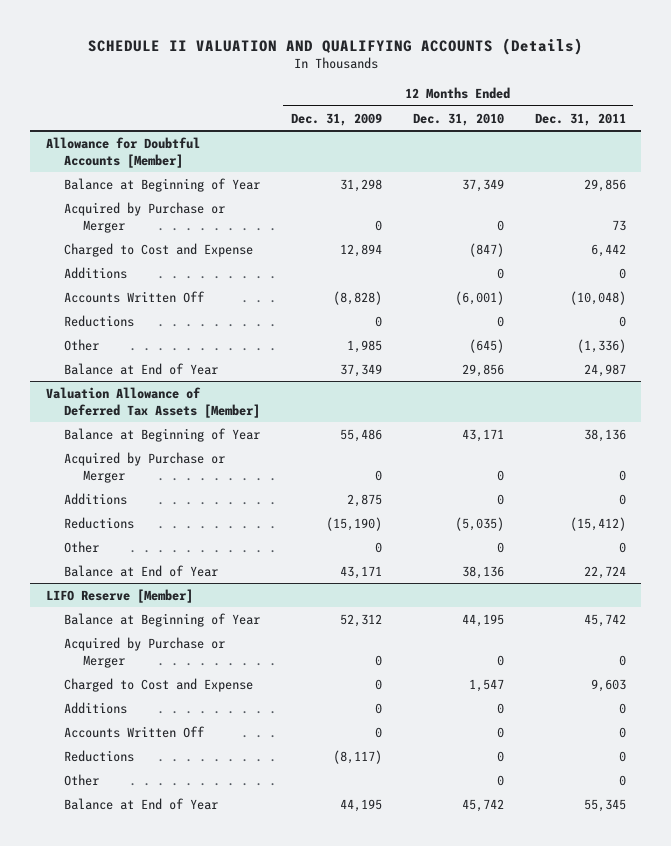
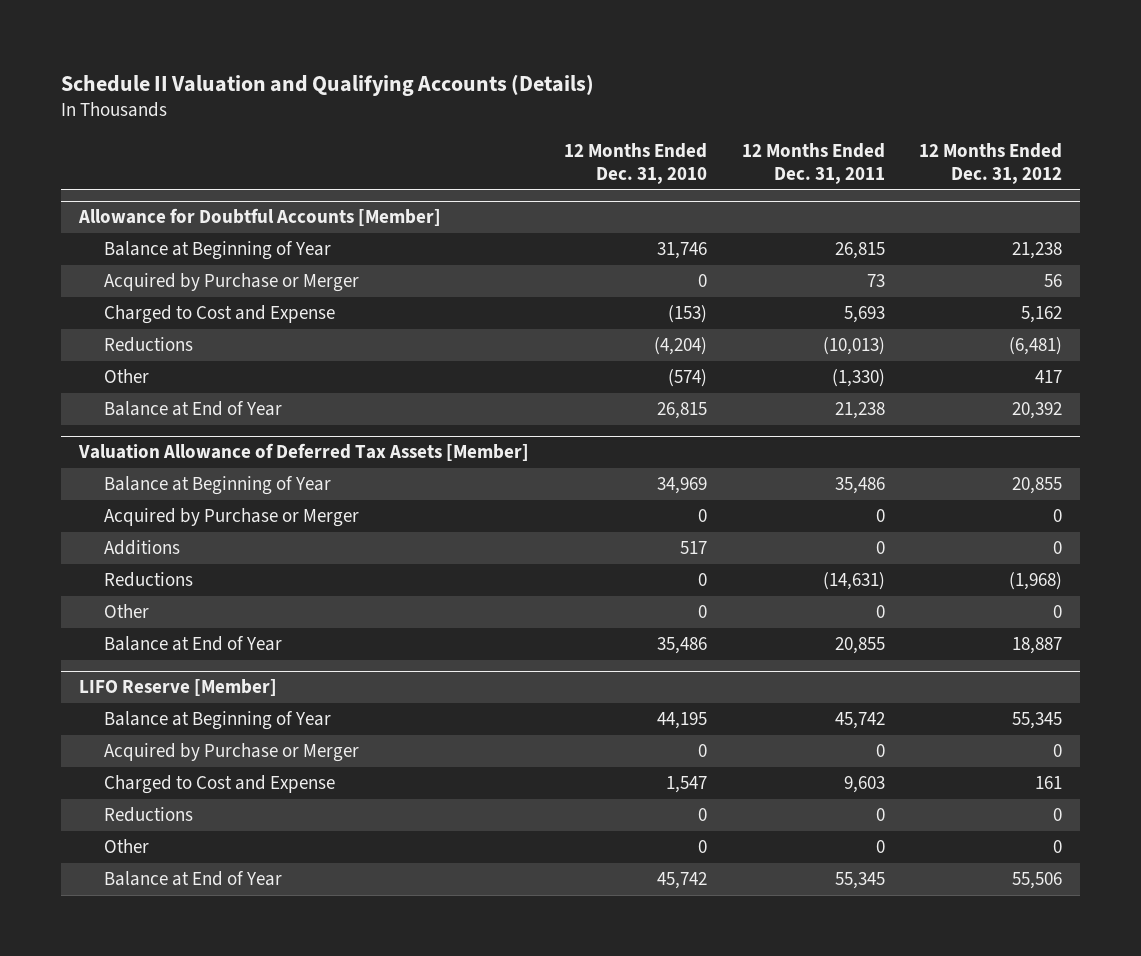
[87,37,583,55] SCHEDULE II VALUATION AND QUALIFYING ACCOUNTS (Details) -> [61,73,595,96] Schedule II Valuation and Qualifying Accounts (Details)
[290,112,382,126] Dec. 31, 2009 -> none
none -> [919,143,1063,184] 12 Months Ended Dec. 31, 2012
[461,178,504,192] 37,349 -> [656,242,707,260] 31,746
[583,178,626,192] 29,856 -> [834,242,885,260] 26,815
[64,266,128,279] Additions -> none
[64,290,206,303] Accounts Written Off -> none
[468,242,504,257] (847) -> [667,305,707,324] (153)
[590,243,626,257] 6,442 -> [843,306,885,324] 5,693
[496,315,504,327] 0 -> [653,337,707,356] (4,204)
[618,315,626,327] 0 -> [822,337,885,356] (10,013)
[468,338,504,353] (645) -> [667,369,707,388] (574)
[576,338,626,353] (1,336) -> [831,369,885,388] (1,330)
[461,363,504,377] 29,856 -> [656,402,707,420] 26,815
[583,363,626,377] 24,987 -> [834,402,885,420] 21,238
[461,428,504,442] 43,171 -> [656,477,707,495] 34,969
[583,428,626,442] 38,136 -> [834,477,885,495] 35,486
[496,493,504,505] 0 -> [679,541,707,555] 517
[454,516,504,531] (5,035) -> [697,573,707,587] 0
[569,516,626,531] (15,412) -> [822,572,885,591] (14,631)
[461,565,504,579] 38,136 -> [656,637,707,655] 35,486
[583,565,626,579] 22,724 -> [834,637,885,655] 20,855
[64,701,128,714] Additions -> none
[64,725,206,738] Accounts Written Off -> none

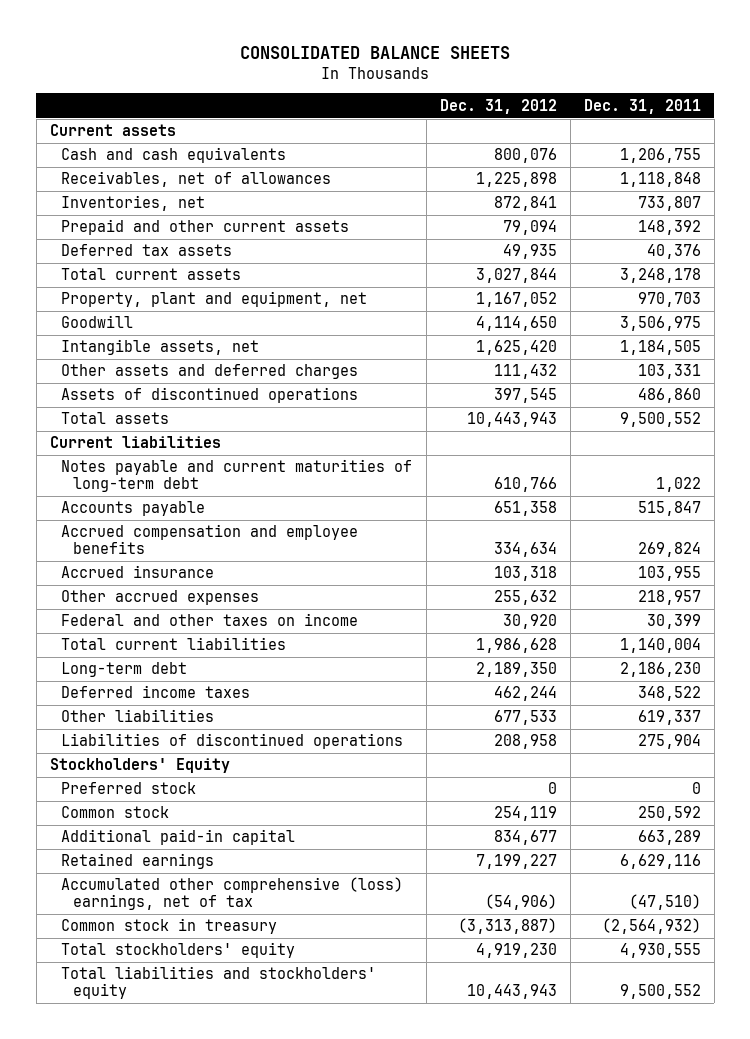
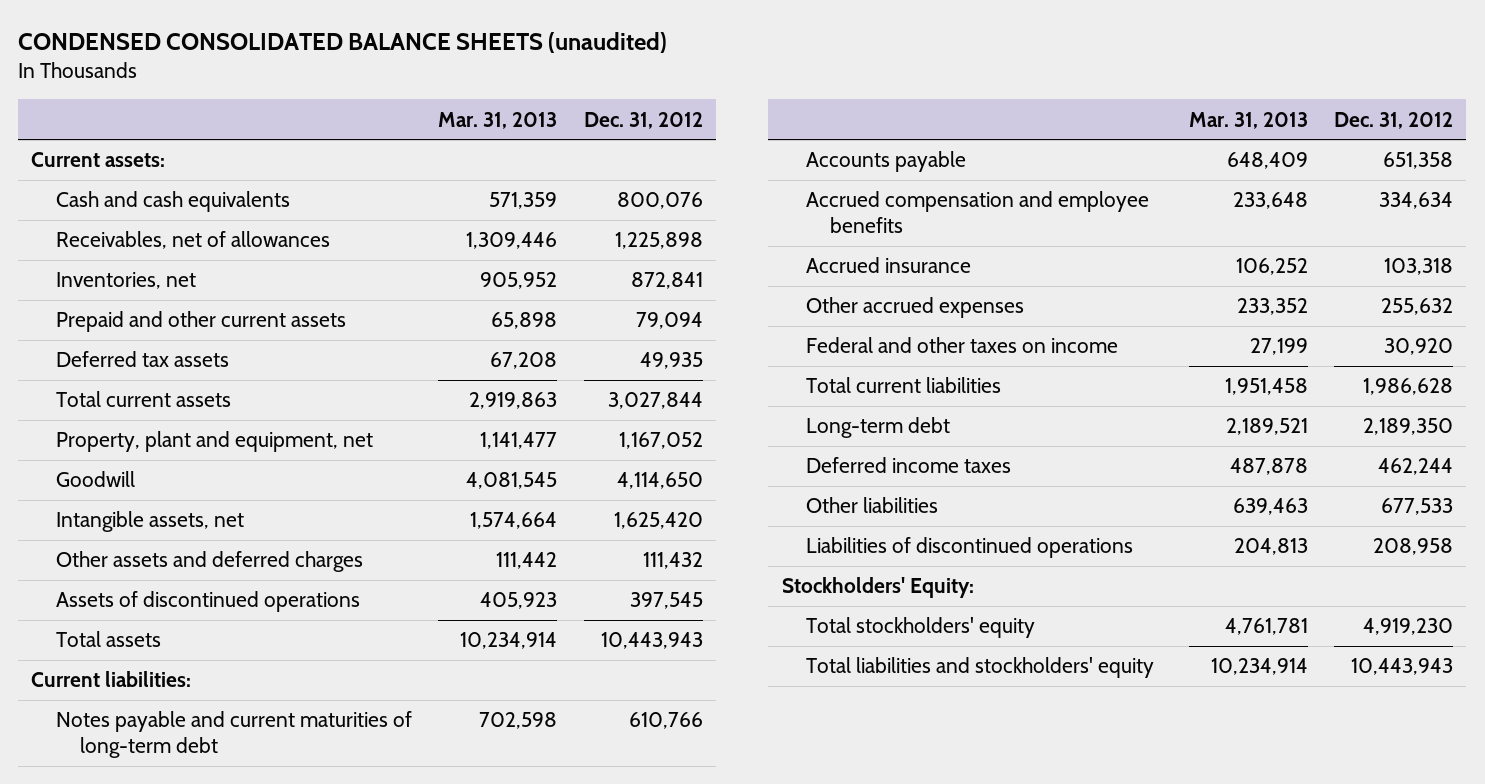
[240,45,511,59] CONSOLIDATED BALANCE SHEETS -> [18,32,668,54] CONDENSED CONSOLIDATED BALANCE SHEETS (unaudited)
[583,98,701,114] Dec. 31, 2011 -> none
none -> [438,111,558,129] Mar. 31, 2013
[49,124,176,137] Current assets -> [31,152,166,168] Current assets:
[49,436,221,449] Current liabilities -> [31,671,192,688] Current liabilities:
[61,782,197,795] Preferred stock -> none
[61,806,170,819] Common stock -> none
[61,829,296,846] Additional paid-in capital -> none
[61,853,215,870] Retained earnings -> none
[61,877,404,911] Accumulated other comprehensive (loss) earnings, net of tax -> none
[61,918,278,935] Common stock in treasury -> none
[49,758,230,774] Stockholders' Equity -> [781,577,974,599] Stockholders' Equity:

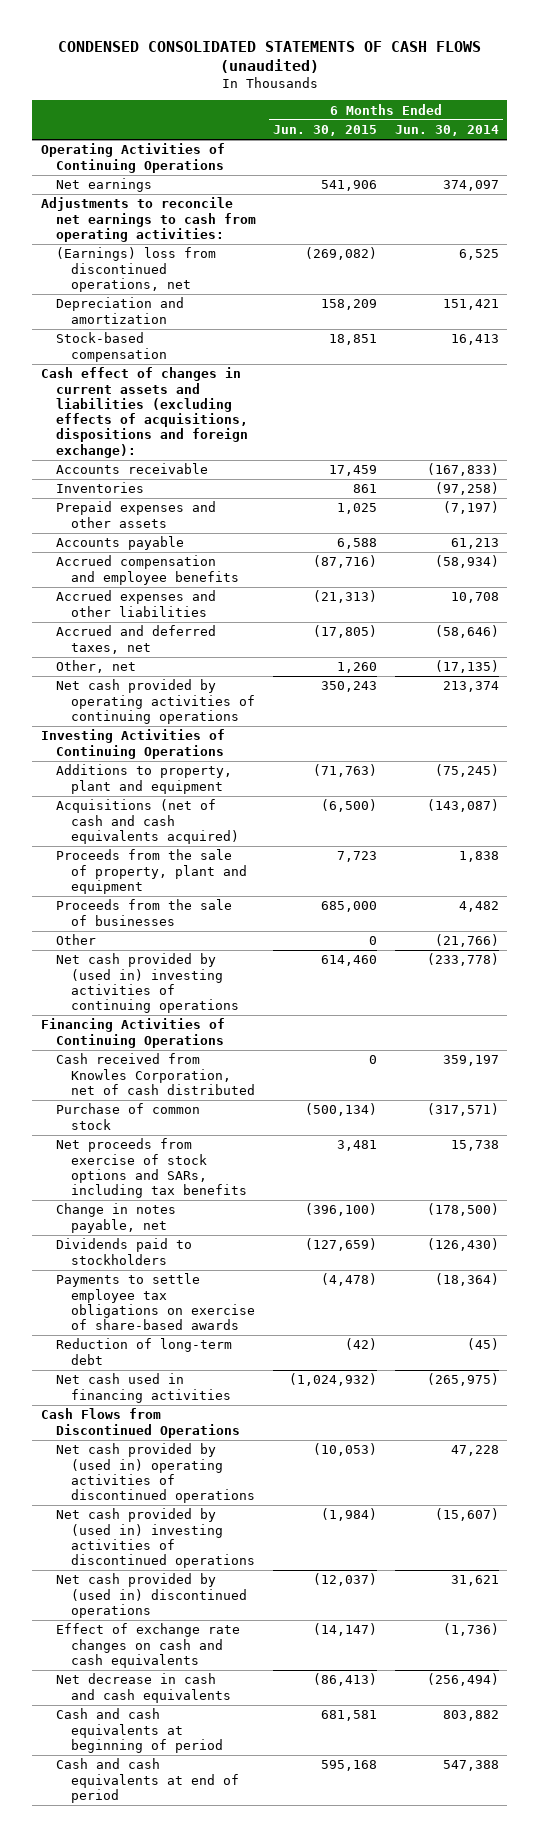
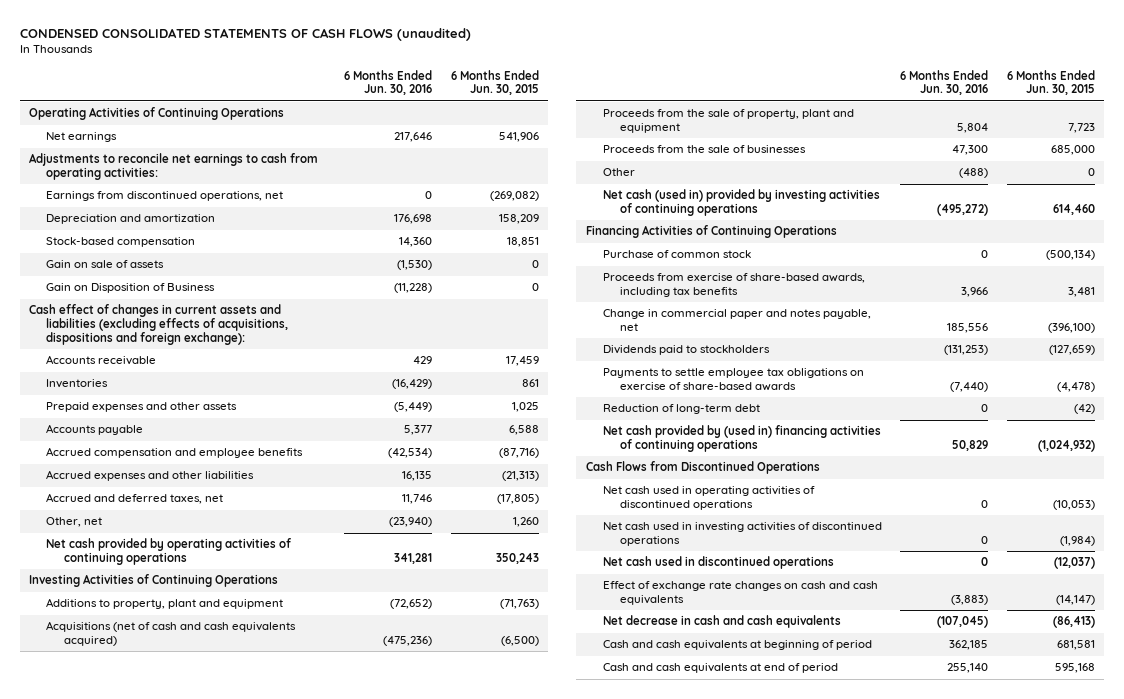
[394,125,499,137] Jun. 30, 2014 -> none
none -> [343,69,432,96] 6 Months Ended Jun. 30, 2016
[55,247,216,292] (Earnings) loss from discontinued operations, net -> [46,191,284,202] Earnings from discontinued operations, net
none -> [46,260,165,269] Gain on sale of assets
none -> [46,283,216,294] Gain on Disposition of Business
[55,953,239,1014] Net cash provided by (used in) investing activities of continuing operations -> [602,189,880,217] Net cash (used in) provided by investing activities of continuing operations
[55,1053,255,1095] Cash received from Knowles Corporation, net of cash distributed -> none
[55,1138,247,1199] Net proceeds from exercise of stock options and SARs, including tax benefits -> [602,273,865,298] Proceeds from exercise of share-based awards, including tax benefits
[55,1203,176,1233] Change in notes payable, net -> [602,309,871,332] Change in commercial paper and notes payable, net
[55,1373,231,1403] Net cash used in financing activities -> [602,425,881,453] Net cash provided by (used in) financing activities of continuing operations
[55,1443,255,1504] Net cash provided by (used in) operating activities of discontinued operations -> [602,486,815,511] Net cash used in operating activities of discontinued operations
[55,1508,255,1569] Net cash provided by (used in) investing activities of discontinued operations -> [602,522,882,547] Net cash used in investing activities of discontinued operations
[55,1573,247,1618] Net cash provided by (used in) discontinued operations -> [602,556,834,570] Net cash used in discontinued operations

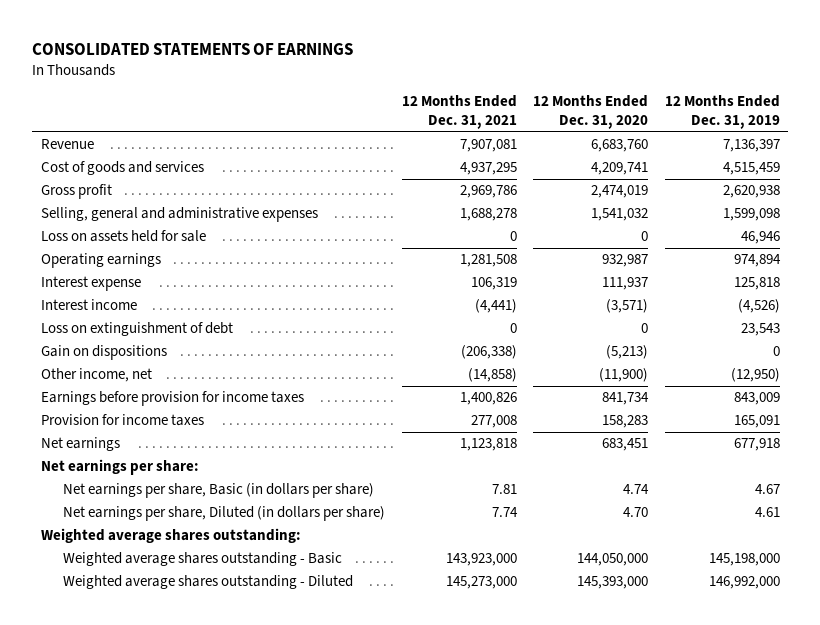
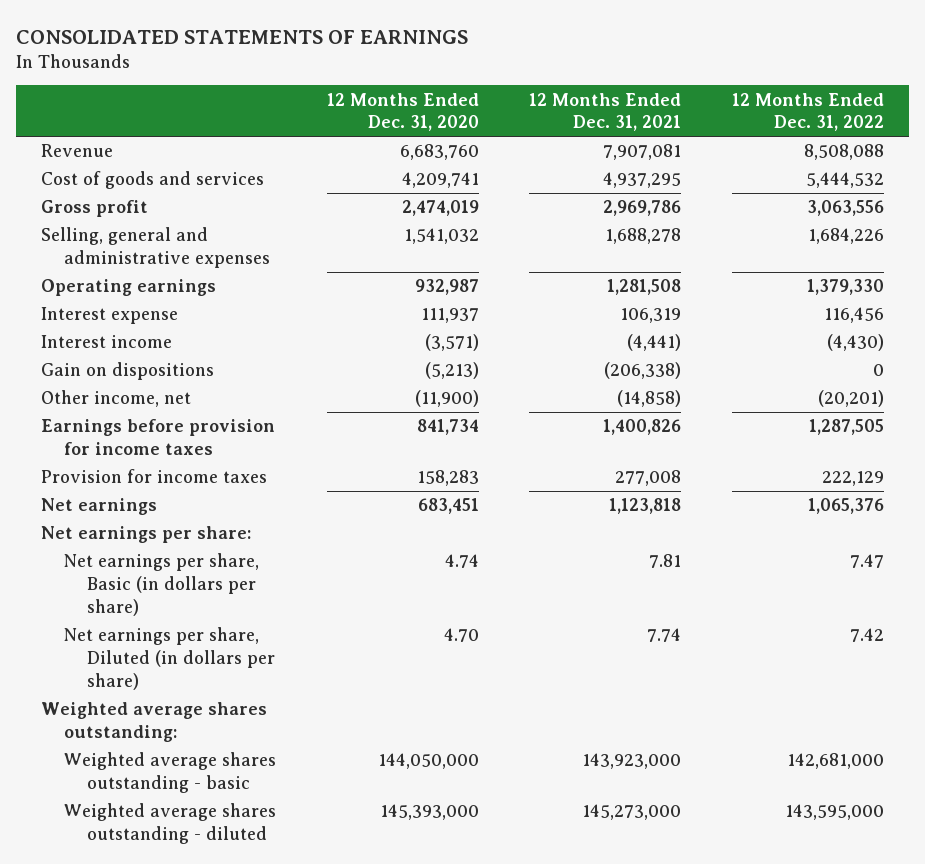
[664,95,780,130] 12 Months Ended Dec. 31, 2019 -> none
none -> [731,92,884,132] 12 Months Ended Dec. 31, 2022
[40,230,206,243] Loss on assets held for sale -> none
[40,322,233,337] Loss on extinguishment of debt -> none
[63,552,343,567] Weighted average shares outstanding - Basic -> [64,752,277,793] Weighted average shares outstanding - basic
[63,575,354,590] Weighted average shares outstanding - Diluted -> [64,803,277,844] Weighted average shares outstanding - diluted

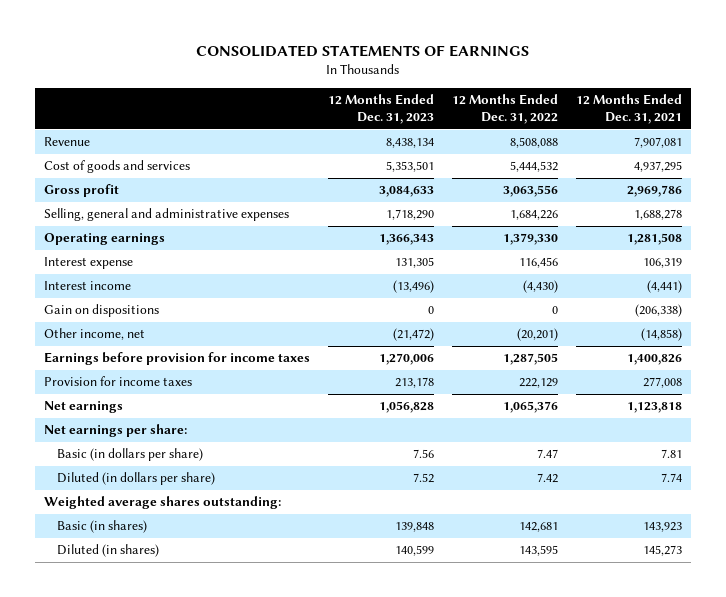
[326,92,479,132] 12 Months Ended Dec. 31, 2020 -> none
none -> [327,94,434,125] 12 Months Ended Dec. 31, 2023
[64,553,260,616] Net earnings per share, Basic (in dollars per share) -> [56,448,203,462] Basic (in dollars per share)
[64,627,276,690] Net earnings per share, Diluted (in dollars per share) -> [56,472,215,486] Diluted (in dollars per share)
[64,752,277,793] Weighted average shares outstanding - basic -> [56,520,147,534] Basic (in shares)
[582,753,682,770] 143,923,000 -> [643,522,683,533] 143,923
[786,753,884,770] 142,681,000 -> [519,522,559,533] 142,681
[64,803,277,844] Weighted average shares outstanding - diluted -> [56,544,159,558] Diluted (in shares)
[582,804,682,821] 145,273,000 -> [643,545,683,557] 145,273
[784,804,884,821] 143,595,000 -> [519,545,559,557] 143,595

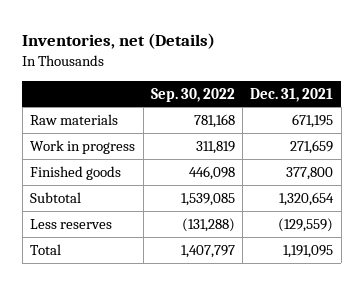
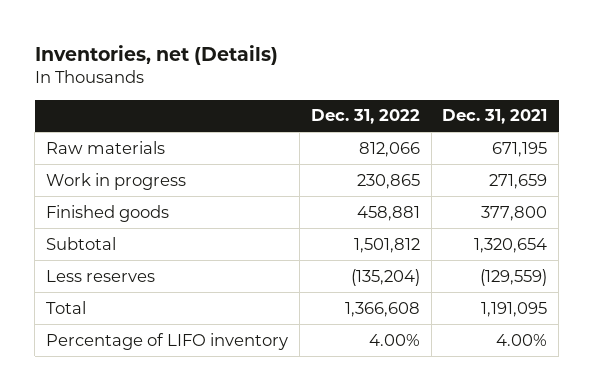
[150,87,235,102] Sep. 30, 2022 -> none
none -> [310,109,420,125] Dec. 31, 2022
none -> [46,332,289,350] Percentage of LIFO inventory

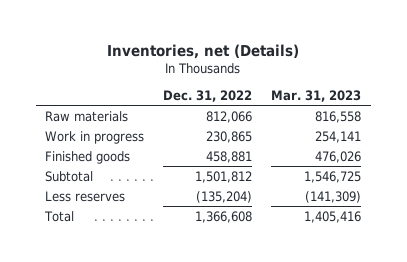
[442,109,548,125] Dec. 31, 2021 -> none
none -> [271,90,362,103] Mar. 31, 2023
[46,332,289,350] Percentage of LIFO inventory -> none

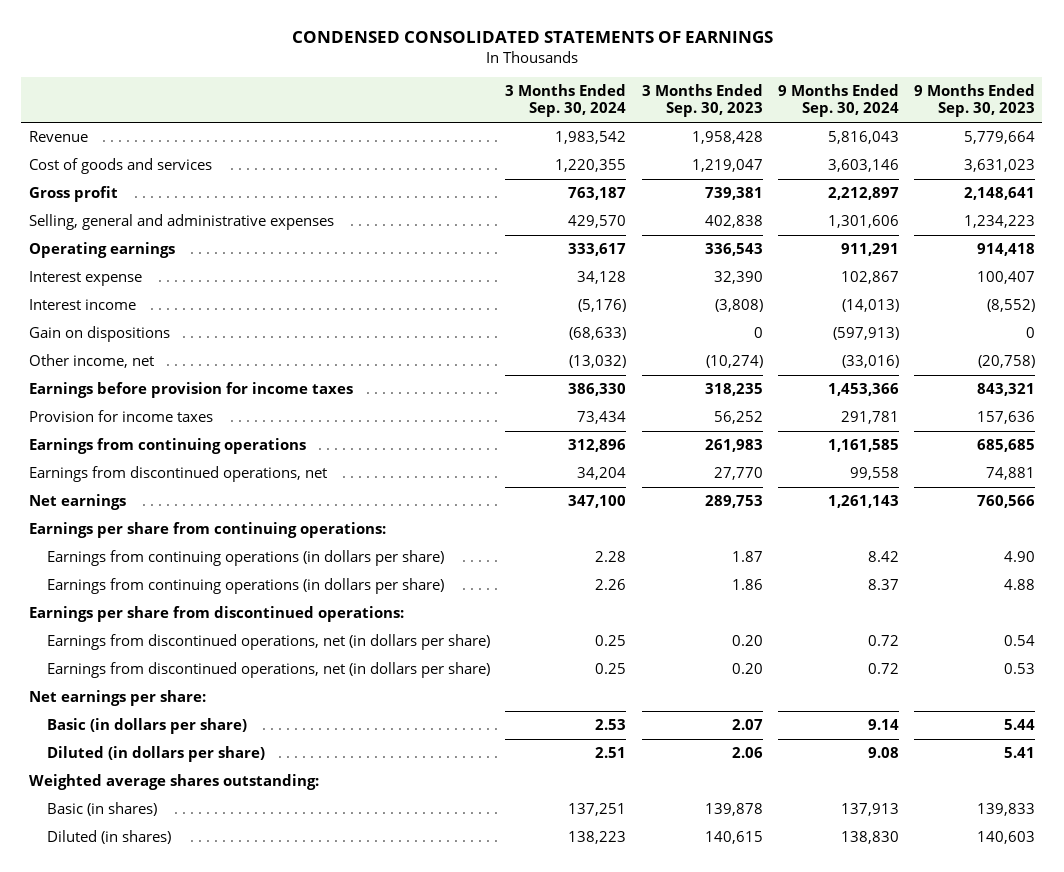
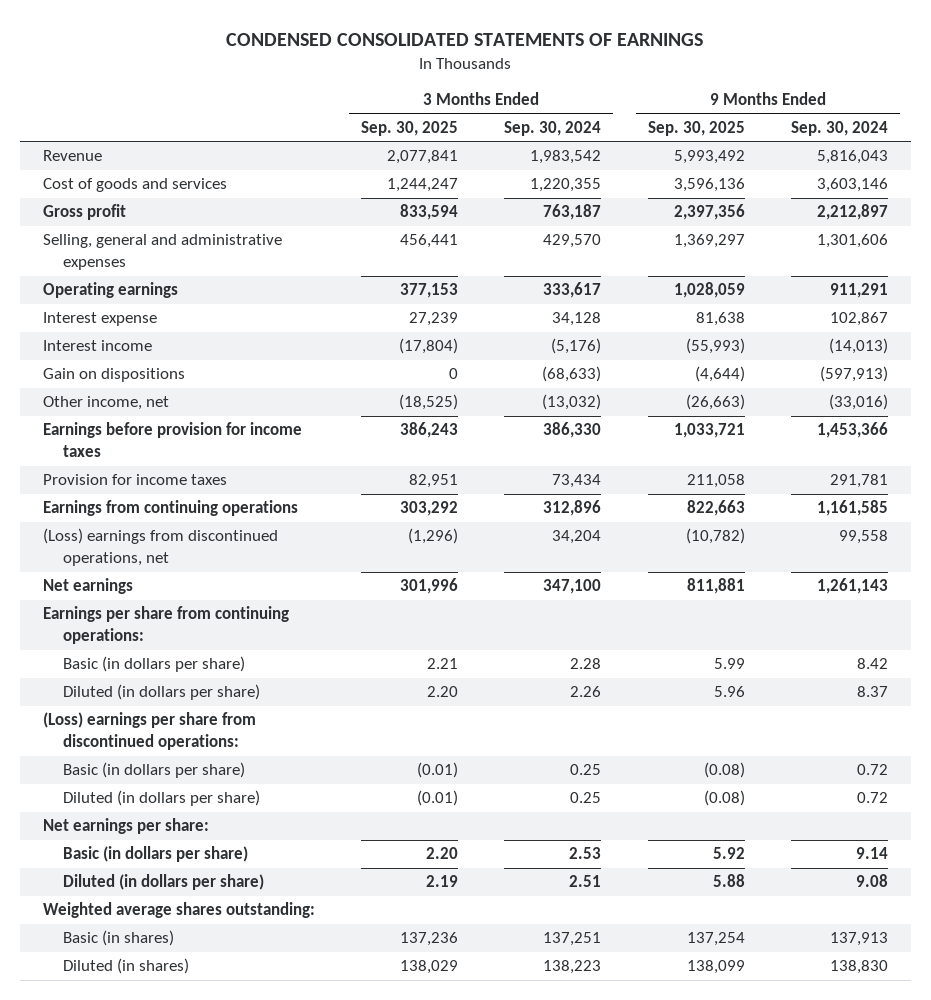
[641,83,763,118] 3 Months Ended Sep. 30, 2023 -> none
[913,83,1035,118] 9 Months Ended Sep. 30, 2023 -> none
none -> [361,121,459,137] Sep. 30, 2025
none -> [647,121,745,137] Sep. 30, 2025
[28,465,327,482] Earnings from discontinued operations, net -> [42,528,278,567] (Loss) earnings from discontinued operations, net
[47,549,445,566] Earnings from continuing operations (in dollars per share) -> [62,656,245,673] Basic (in dollars per share)
[47,577,445,594] Earnings from continuing operations (in dollars per share) -> [62,684,260,701] Diluted (in dollars per share)
[28,605,404,622] Earnings per share from discontinued operations: -> [42,712,256,751] (Loss) earnings per share from discontinued operations:
[47,633,491,650] Earnings from discontinued operations, net (in dollars per share) -> [62,762,245,779] Basic (in dollars per share)
[47,661,491,678] Earnings from discontinued operations, net (in dollars per share) -> [62,790,260,807] Diluted (in dollars per share)

